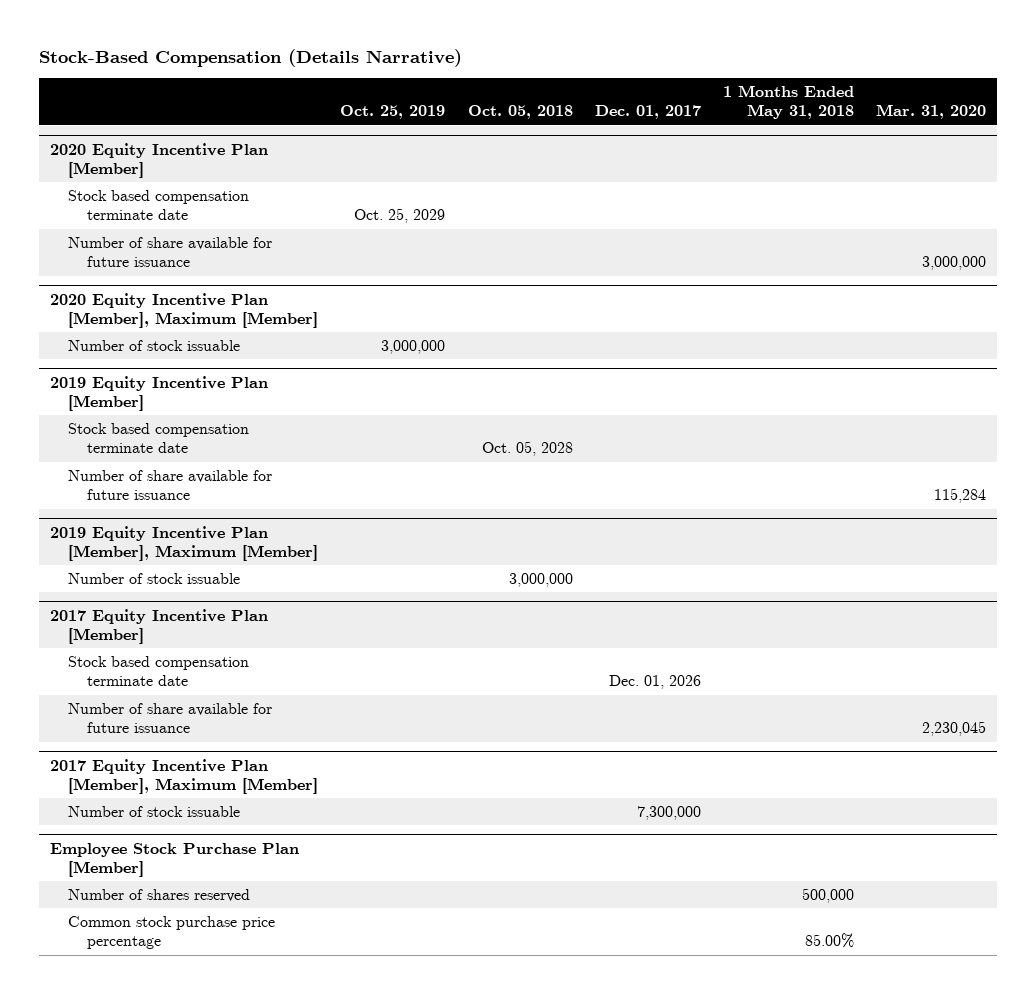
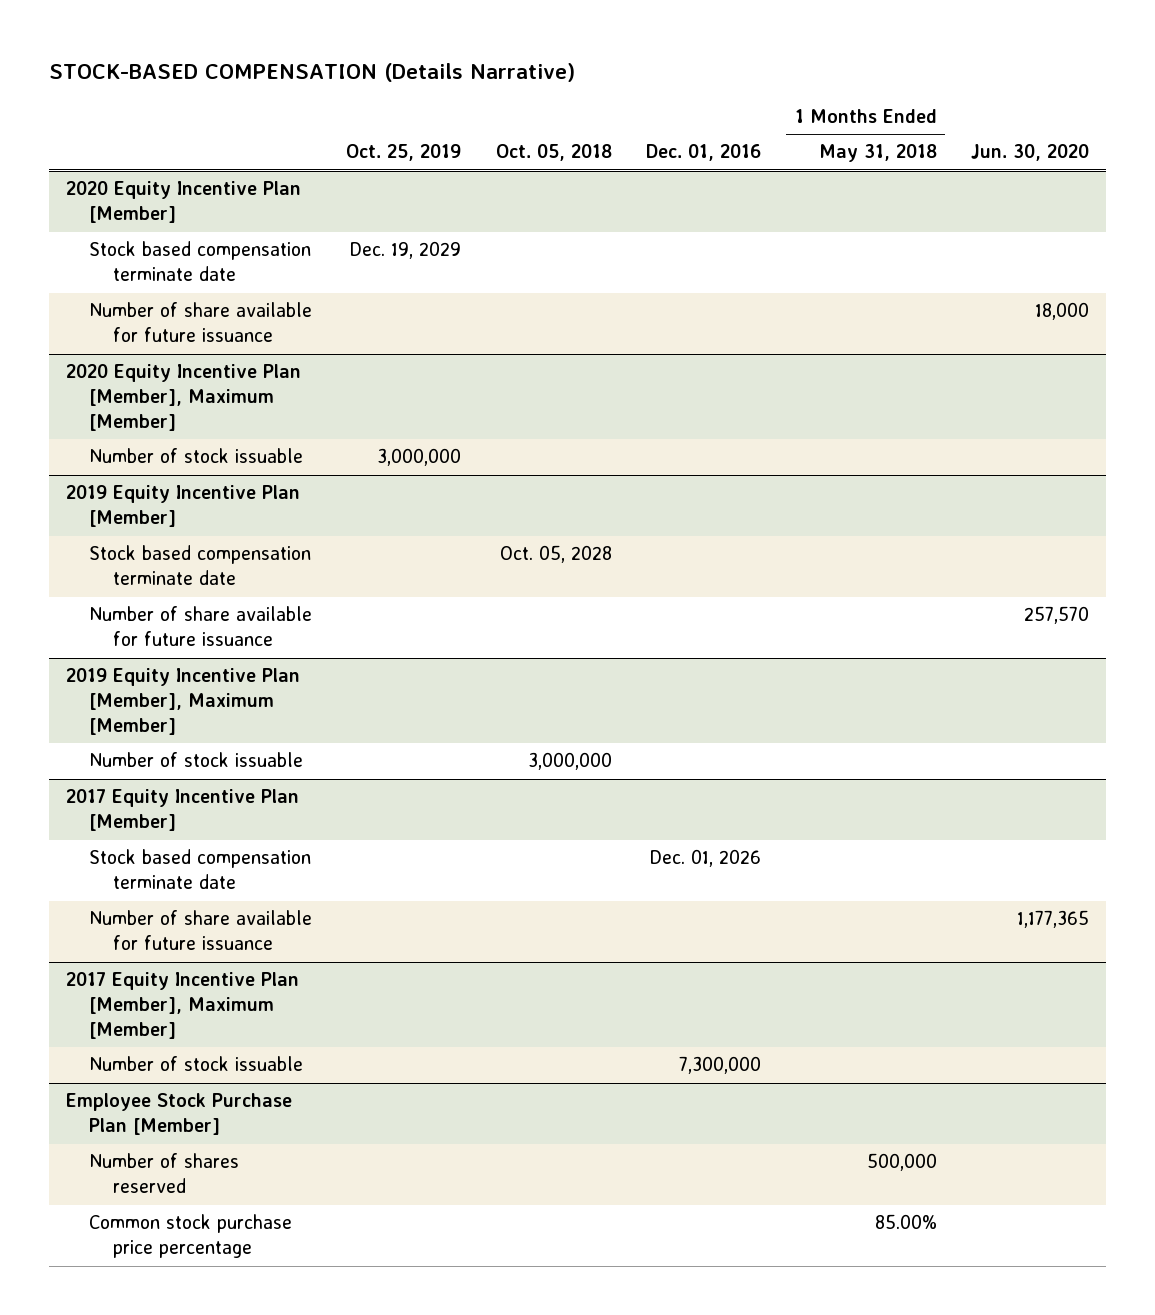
[39,48,463,67] Stock-Based Compensation (Details Narrative) -> [48,63,575,83] STOCK-BASED COMPENSATION (Details Narrative)
[594,105,701,120] Dec. 01, 2017 -> none
[876,104,987,120] Mar. 31, 2020 -> none
none -> [645,144,761,162] Dec. 01, 2016
none -> [970,144,1089,162] Jun. 30, 2020
[354,208,446,224] Oct. 25, 2029 -> [349,241,462,260] Dec. 19, 2029

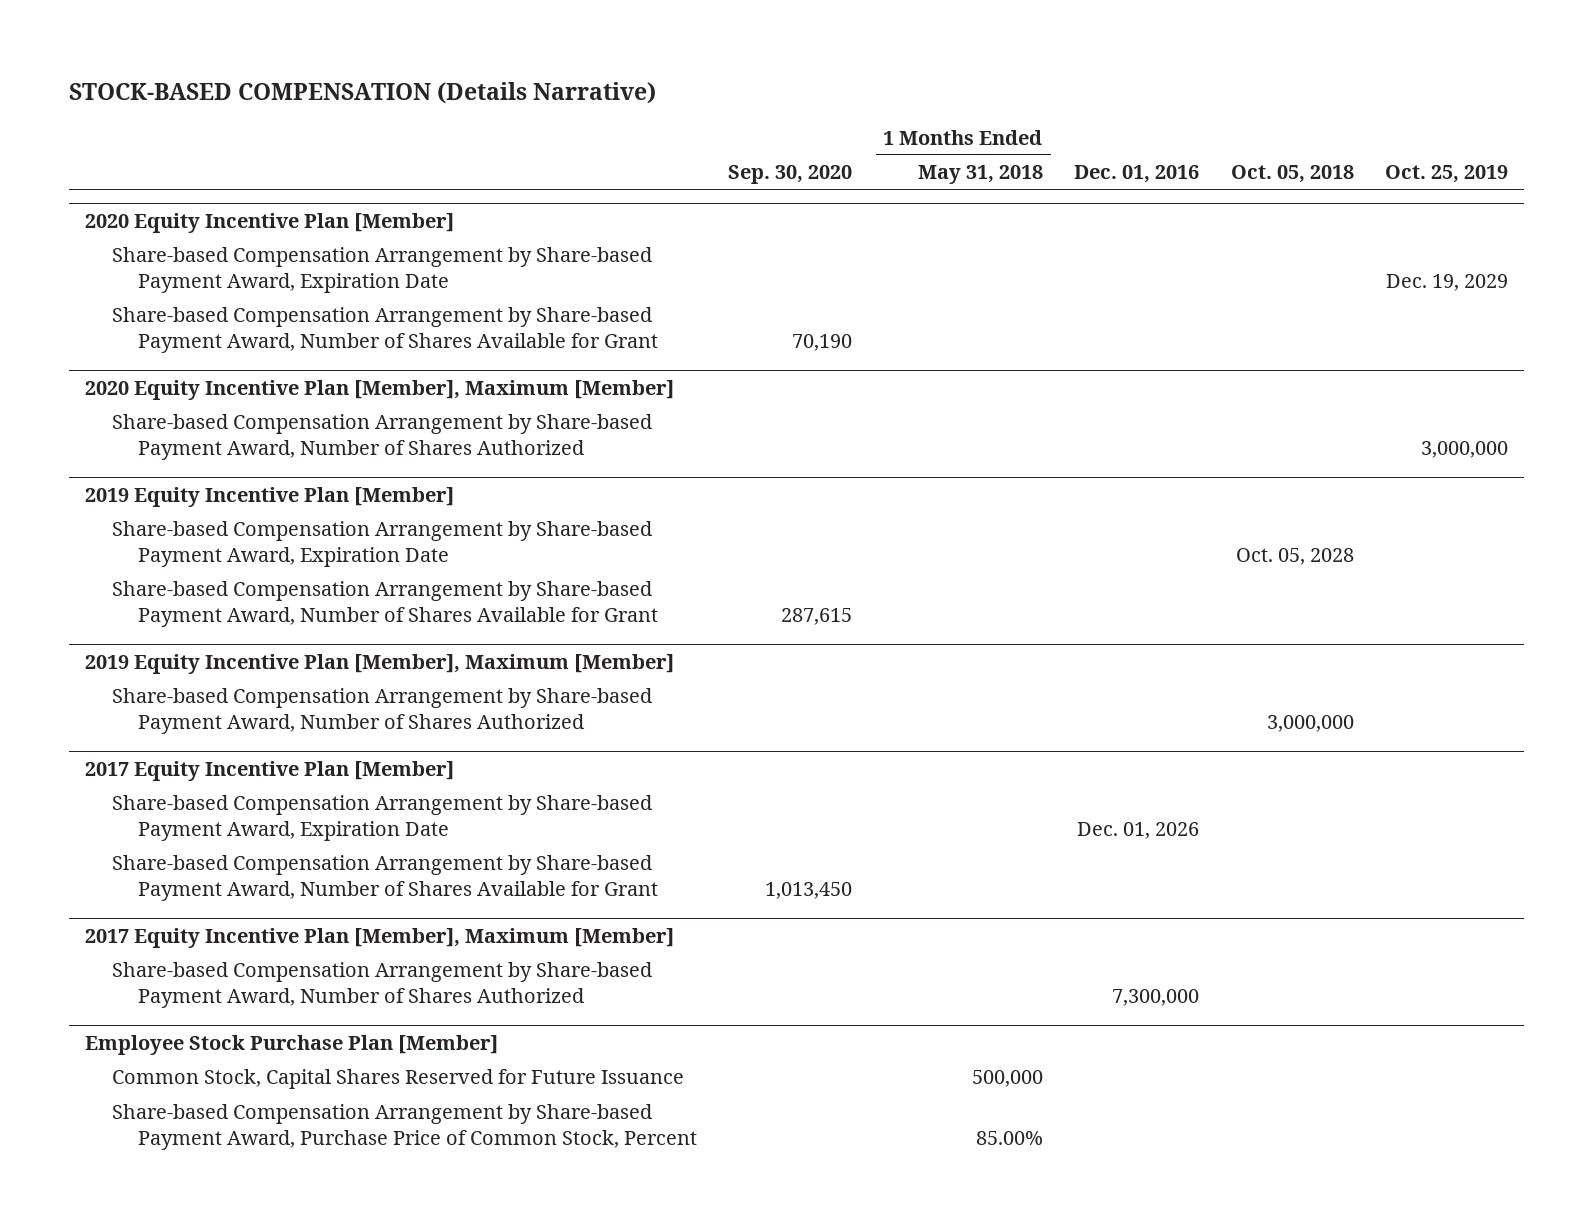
[970,144,1089,162] Jun. 30, 2020 -> none
none -> [728,165,853,185] Sep. 30, 2020
[89,241,312,282] Stock based compensation terminate date -> [111,247,652,293] Share-based Compensation Arrangement by Share-based Payment Award, Expiration Date
[89,302,313,343] Number of share available for future issuance -> [111,307,659,353] Share-based Compensation Arrangement by Share-based Payment Award, Number of Shares Available for Grant
[89,448,304,464] Number of stock issuable -> [111,414,652,460] Share-based Compensation Arrangement by Share-based Payment Award, Number of Shares Authorized
[89,545,312,586] Stock based compensation terminate date -> [111,521,652,567] Share-based Compensation Arrangement by Share-based Payment Award, Expiration Date
[89,606,313,647] Number of share available for future issuance -> [111,581,659,627] Share-based Compensation Arrangement by Share-based Payment Award, Number of Shares Available for Grant
[89,752,304,768] Number of stock issuable -> [111,688,652,734] Share-based Compensation Arrangement by Share-based Payment Award, Number of Shares Authorized
[89,849,312,890] Stock based compensation terminate date -> [111,795,652,841] Share-based Compensation Arrangement by Share-based Payment Award, Expiration Date
[89,910,313,951] Number of share available for future issuance -> [111,855,659,901] Share-based Compensation Arrangement by Share-based Payment Award, Number of Shares Available for Grant
[89,1056,304,1072] Number of stock issuable -> [111,962,652,1008] Share-based Compensation Arrangement by Share-based Payment Award, Number of Shares Authorized
[89,1153,240,1194] Number of shares reserved -> [111,1069,684,1090] Common Stock, Capital Shares Reserved for Future Issuance
[89,1214,293,1259] Common stock purchase price percentage -> [111,1104,698,1150] Share-based Compensation Arrangement by Share-based Payment Award, Purchase Price of Common Stock, Percent

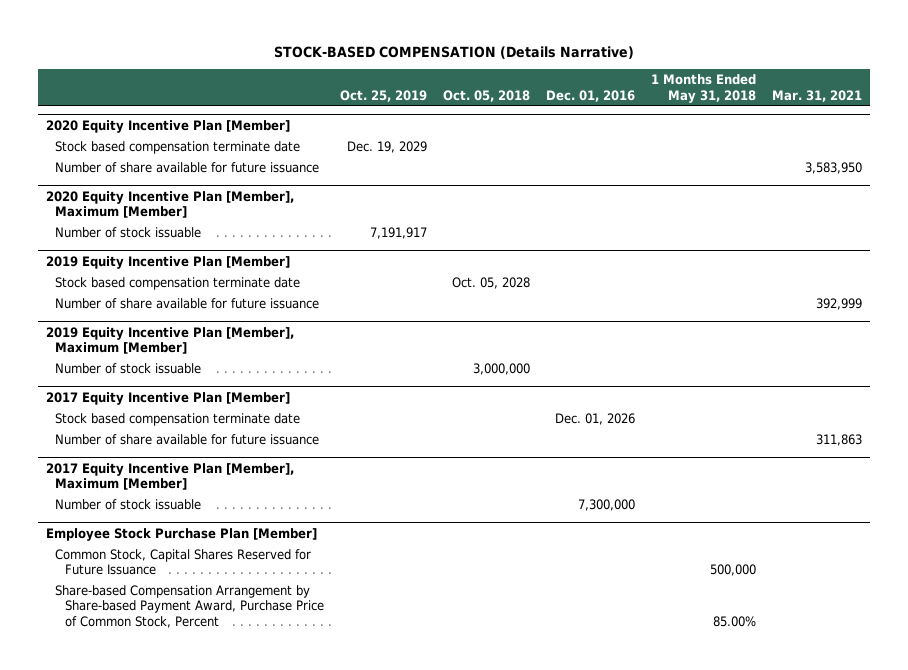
[728,165,853,185] Sep. 30, 2020 -> none
none -> [772,89,863,102] Mar. 31, 2021
[111,247,652,293] Share-based Compensation Arrangement by Share-based Payment Award, Expiration Date -> [55,141,301,155] Stock based compensation terminate date
[111,307,659,353] Share-based Compensation Arrangement by Share-based Payment Award, Number of Shares Available for Grant -> [55,162,320,174] Number of share available for future issuance
[111,414,652,460] Share-based Compensation Arrangement by Share-based Payment Award, Number of Shares Authorized -> none
none -> [55,227,202,239] Number of stock issuable
[111,521,652,567] Share-based Compensation Arrangement by Share-based Payment Award, Expiration Date -> [55,277,301,291] Stock based compensation terminate date
[111,581,659,627] Share-based Compensation Arrangement by Share-based Payment Award, Number of Shares Available for Grant -> [55,298,320,310] Number of share available for future issuance
[111,688,652,734] Share-based Compensation Arrangement by Share-based Payment Award, Number of Shares Authorized -> [55,363,202,375] Number of stock issuable
[111,795,652,841] Share-based Compensation Arrangement by Share-based Payment Award, Expiration Date -> [55,413,301,427] Stock based compensation terminate date
[111,855,659,901] Share-based Compensation Arrangement by Share-based Payment Award, Number of Shares Available for Grant -> [55,434,320,446] Number of share available for future issuance
[111,962,652,1008] Share-based Compensation Arrangement by Share-based Payment Award, Number of Shares Authorized -> [55,499,202,511] Number of stock issuable

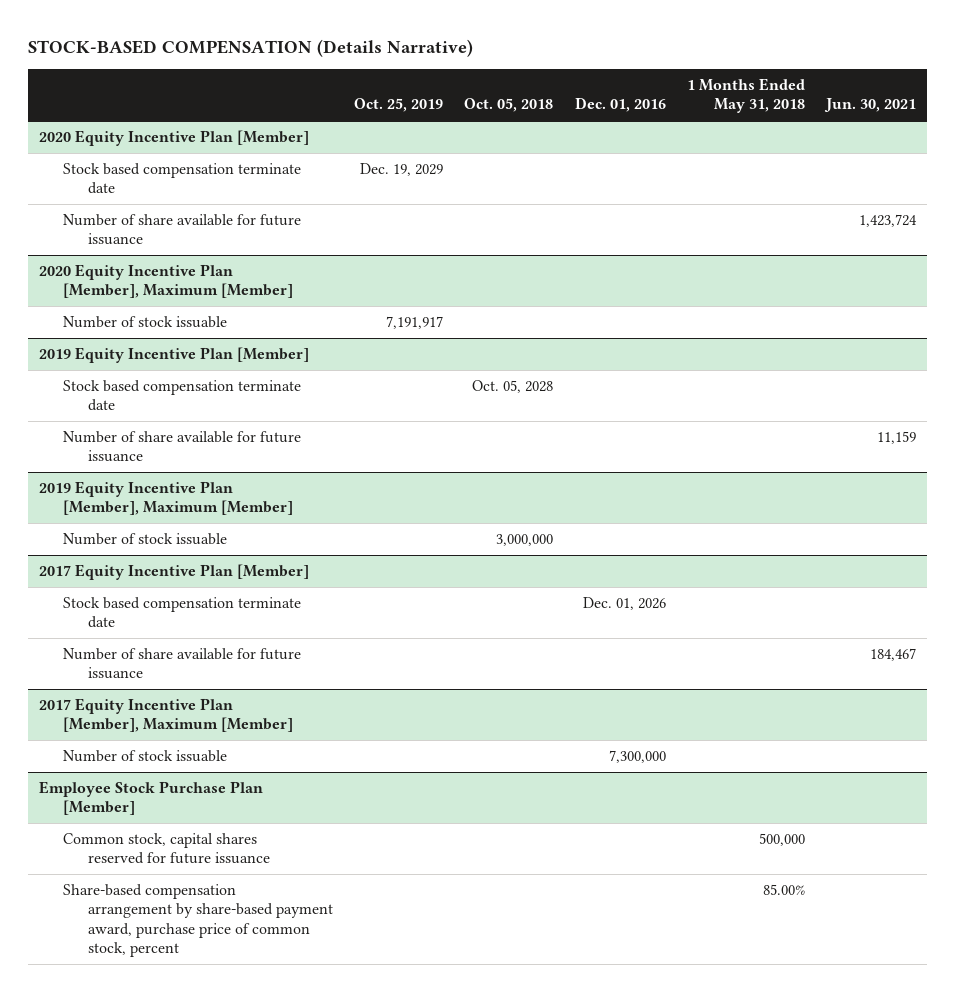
[772,89,863,102] Mar. 31, 2021 -> none
none -> [824,98,917,113] Jun. 30, 2021
[55,549,312,576] Common Stock, Capital Shares Reserved for Future Issuance -> [63,833,270,865] Common stock, capital shares reserved for future issuance
[55,585,324,628] Share-based Compensation Arrangement by Share-based Payment Award, Purchase Price of Common Stock, Percent -> [63,884,333,958] Share-based compensation arrangement by share-based payment award, purchase price of common stock, percent

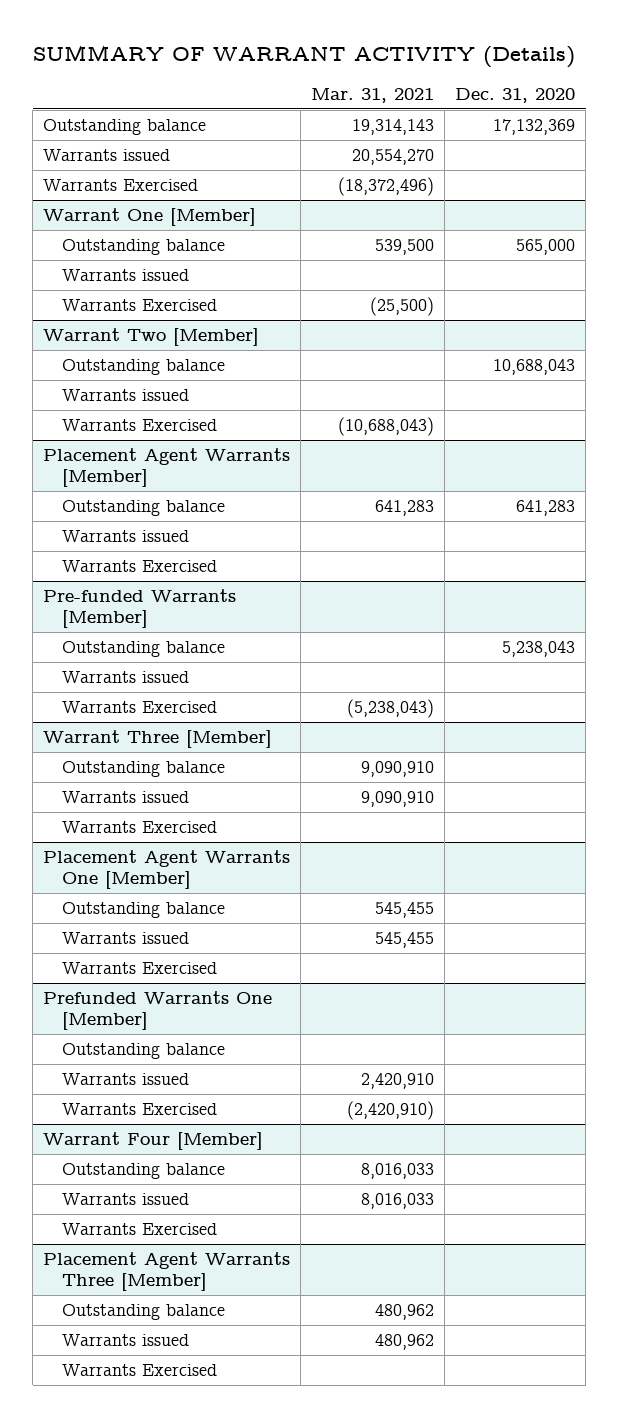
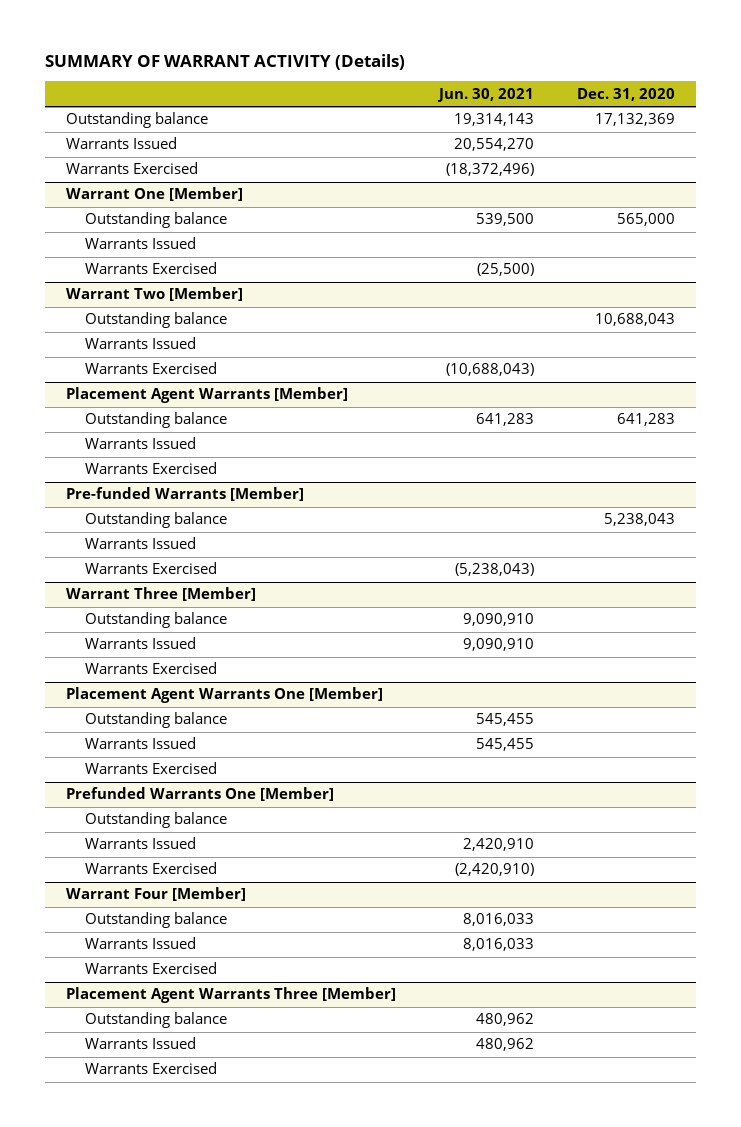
[311,88,435,104] Mar. 31, 2021 -> none
none -> [436,87,534,102] Jun. 30, 2021
[43,149,171,162] Warrants issued -> [66,137,178,150] Warrants Issued
[62,269,190,282] Warrants issued -> [85,237,197,250] Warrants Issued
[62,389,190,402] Warrants issued -> [85,337,197,350] Warrants Issued
[62,530,190,543] Warrants issued -> [85,437,197,450] Warrants Issued
[62,671,190,684] Warrants issued -> [85,537,197,550] Warrants Issued
[62,791,190,804] Warrants issued -> [85,637,197,650] Warrants Issued
[62,932,190,945] Warrants issued -> [85,737,197,750] Warrants Issued
[62,1073,190,1086] Warrants issued -> [85,837,197,850] Warrants Issued
[62,1193,190,1206] Warrants issued -> [85,937,197,950] Warrants Issued
[62,1334,190,1347] Warrants issued -> [85,1037,197,1050] Warrants Issued

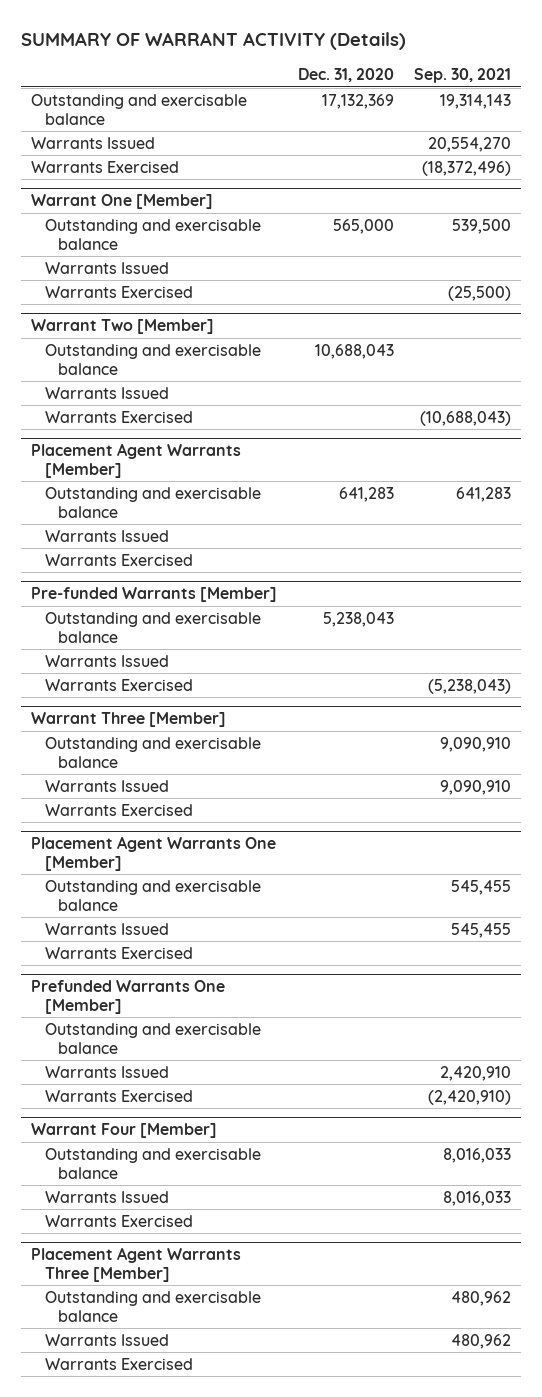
[436,87,534,102] Jun. 30, 2021 -> none
none -> [413,68,511,84] Sep. 30, 2021
[66,112,209,129] Outstanding balance -> [31,93,248,125] Outstanding and exercisable balance
[85,212,228,229] Outstanding balance -> [44,218,261,250] Outstanding and exercisable balance
[85,312,228,329] Outstanding balance -> [44,343,261,375] Outstanding and exercisable balance
[85,412,228,429] Outstanding balance -> [44,486,261,518] Outstanding and exercisable balance
[85,512,228,529] Outstanding balance -> [44,611,261,643] Outstanding and exercisable balance
[85,612,228,629] Outstanding balance -> [44,736,261,768] Outstanding and exercisable balance
[85,712,228,729] Outstanding balance -> [44,879,261,911] Outstanding and exercisable balance
[85,812,228,829] Outstanding balance -> [44,1022,261,1054] Outstanding and exercisable balance
[85,912,228,929] Outstanding balance -> [44,1147,261,1179] Outstanding and exercisable balance
[85,1012,228,1029] Outstanding balance -> [44,1290,261,1322] Outstanding and exercisable balance

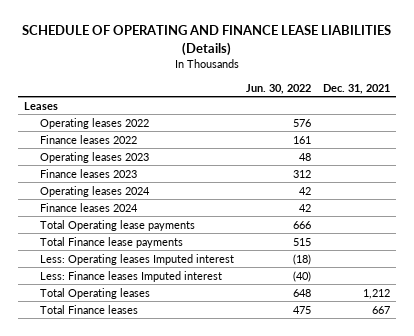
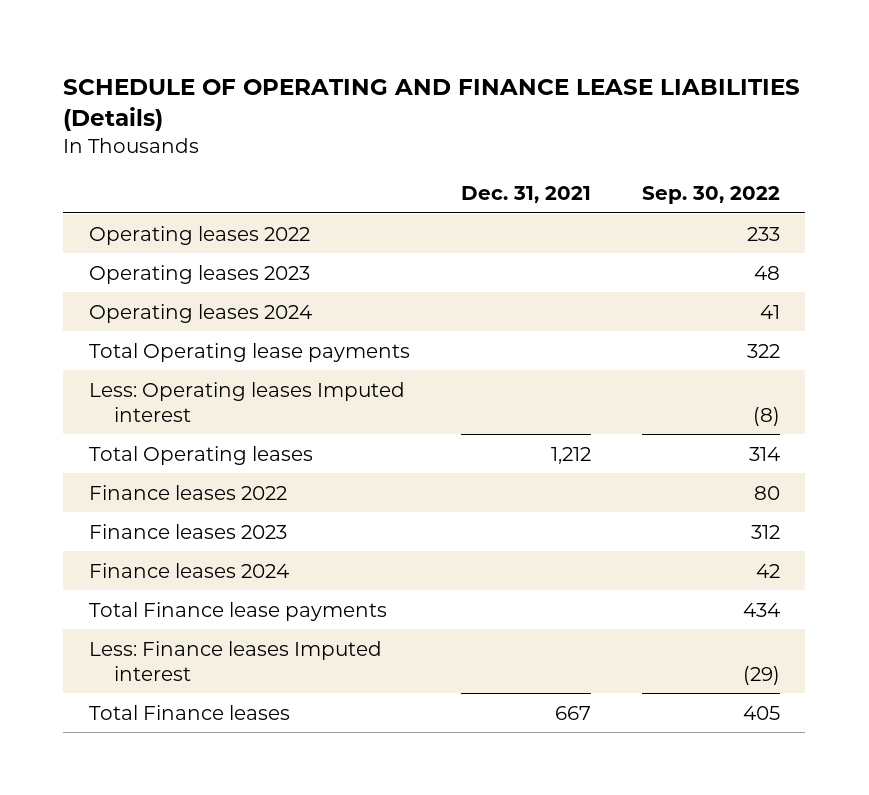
[245,83,311,94] Jun. 30, 2022 -> none
none -> [641,186,780,205] Sep. 30, 2022
[24,101,59,110] Leases -> none
[39,134,137,144] Finance leases 2022 -> [88,484,287,500] Finance leases 2022
[39,168,137,178] Finance leases 2023 -> [88,523,287,539] Finance leases 2023
[39,202,138,212] Finance leases 2024 -> [88,562,289,578] Finance leases 2024
[39,236,183,248] Total Finance lease payments -> [88,601,387,621] Total Finance lease payments
[39,270,222,282] Less: Finance leases Imputed interest -> [88,640,382,681] Less: Finance leases Imputed interest

